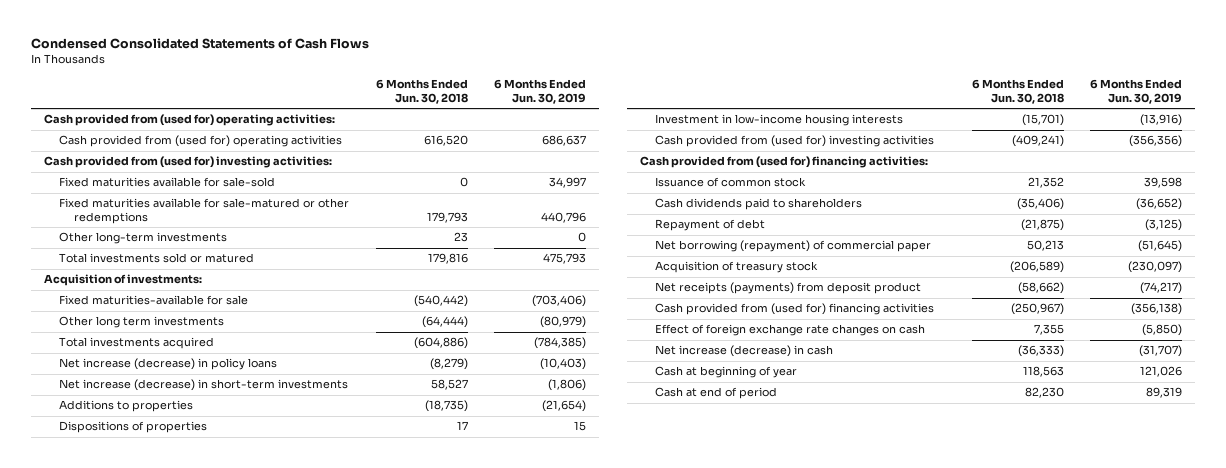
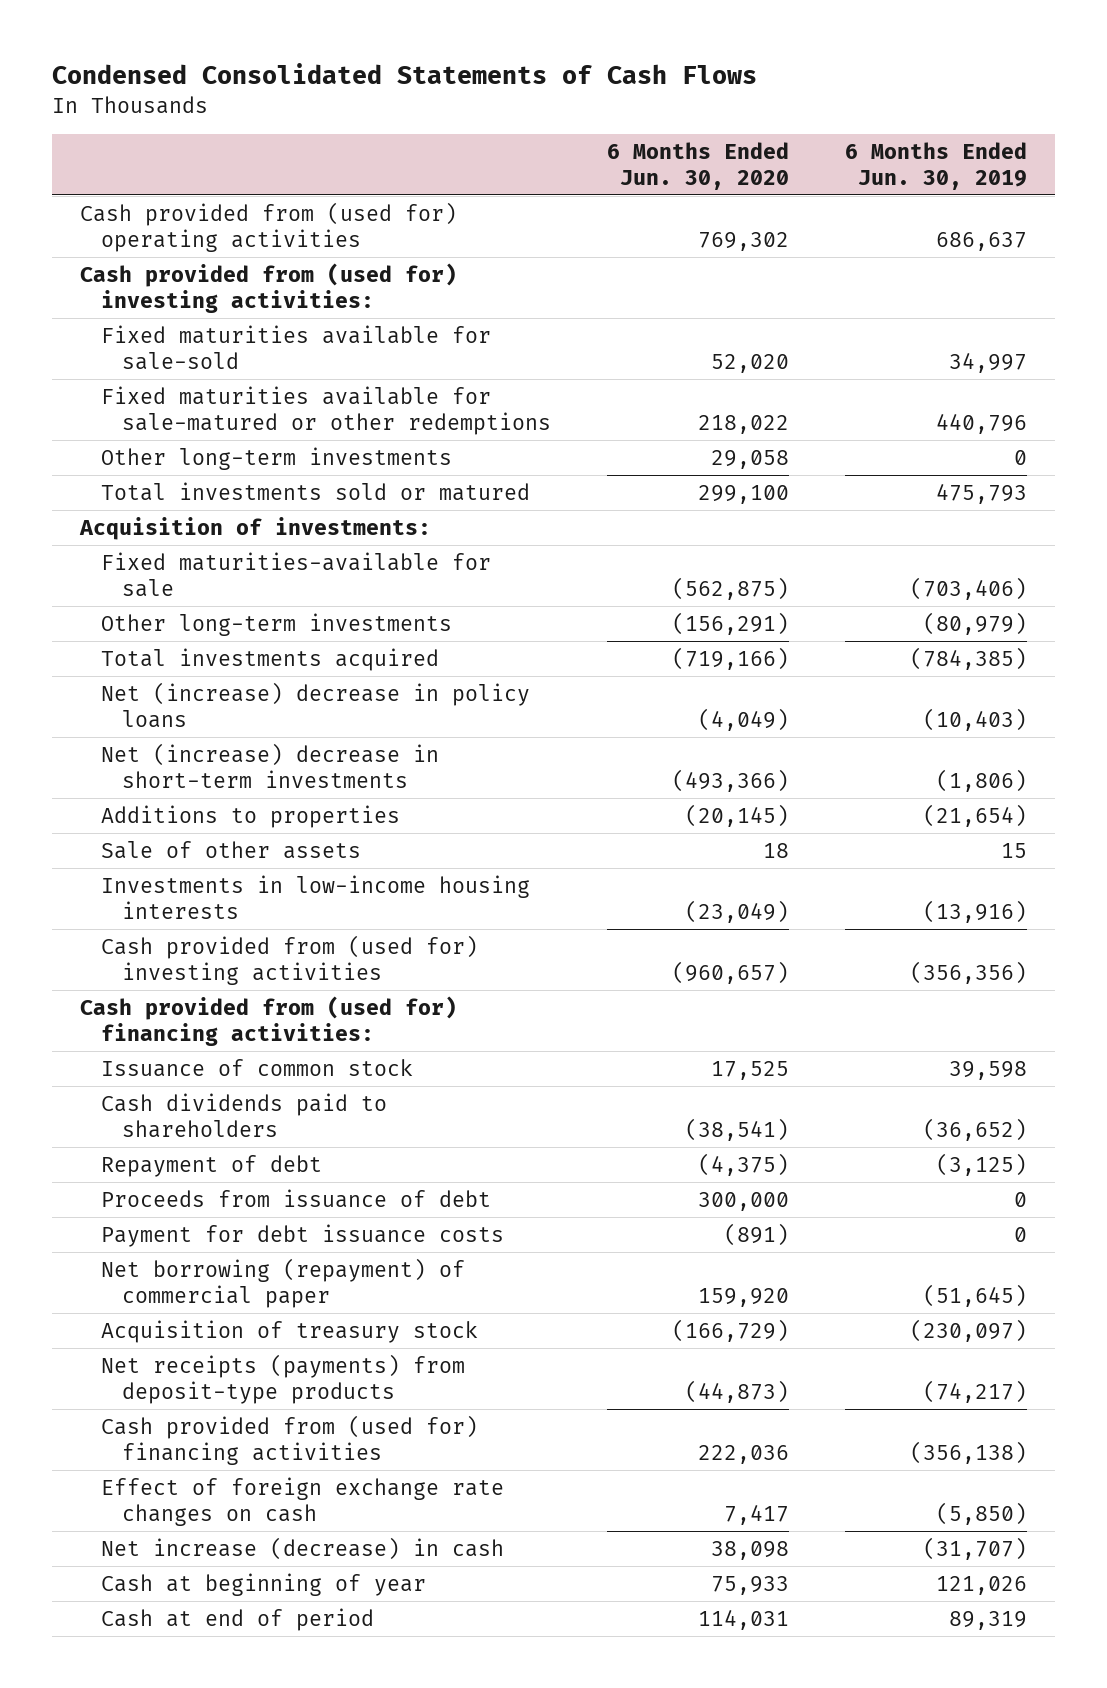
[375,79,468,104] 6 Months Ended Jun. 30, 2018 -> none
none -> [606,142,789,190] 6 Months Ended Jun. 30, 2020
[43,114,335,127] Cash provided from (used for) operating activities: -> none
[59,316,225,329] Other long term investments -> [100,612,452,636] Other long-term investments
[59,358,278,371] Net increase (decrease) in policy loans -> [100,681,530,728] Net (increase) decrease in policy loans
[59,379,349,392] Net increase (decrease) in short-term investments -> [100,742,439,788] Net (increase) decrease in short-term investments
[59,421,208,434] Dispositions of properties -> [100,840,361,859] Sale of other assets
[655,114,904,127] Investment in low-income housing interests -> [100,874,530,919] Investments in low-income housing interests
none -> [100,1188,491,1208] Proceeds from issuance of debt
none -> [100,1223,504,1247] Payment for debt issuance costs
[655,282,922,295] Net receipts (payments) from deposit product -> [100,1353,465,1404] Net receipts (payments) from deposit-type products

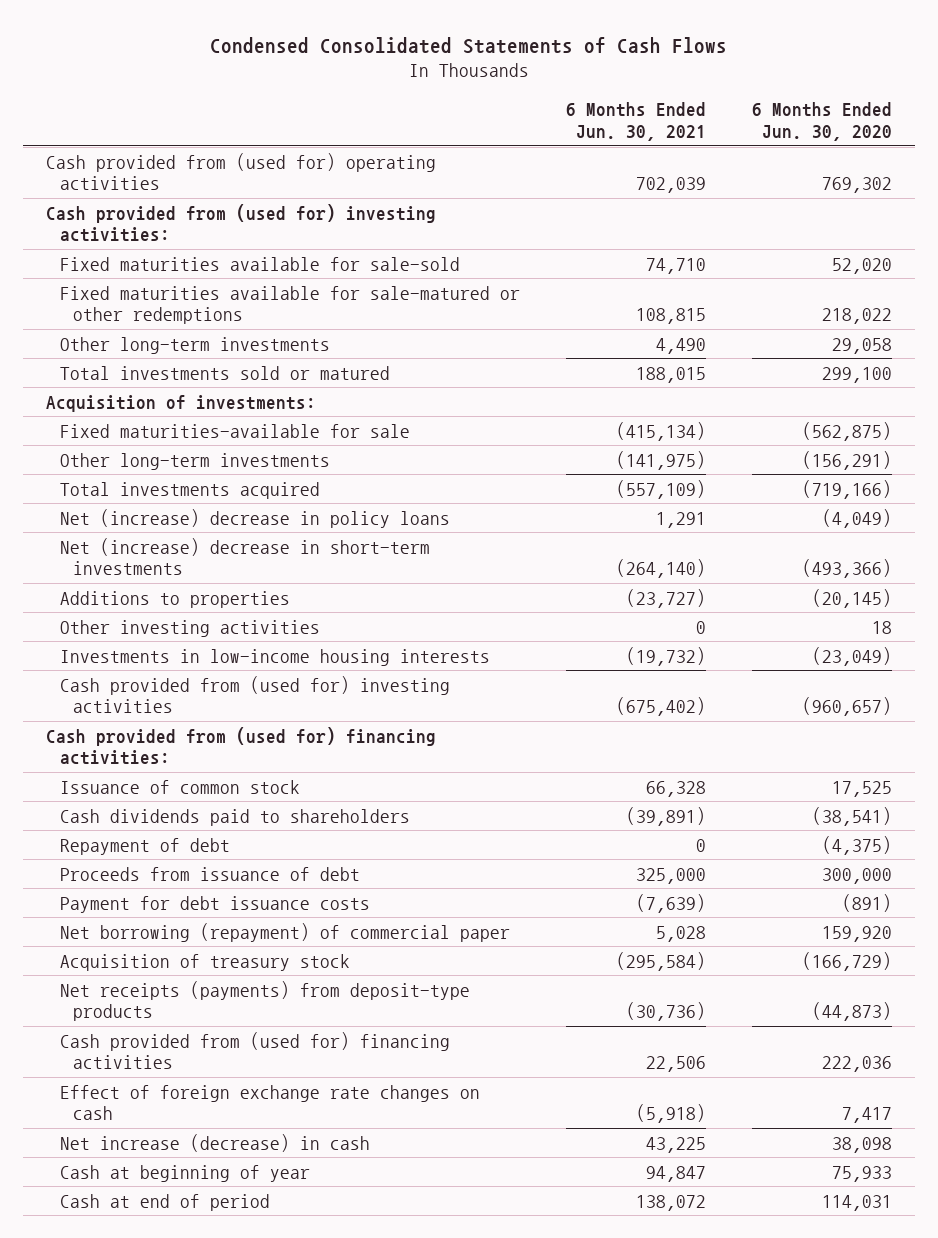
[845,142,1028,190] 6 Months Ended Jun. 30, 2019 -> none
none -> [565,102,706,141] 6 Months Ended Jun. 30, 2021
[100,840,361,859] Sale of other assets -> none
none -> [59,619,320,637] Other investing activities

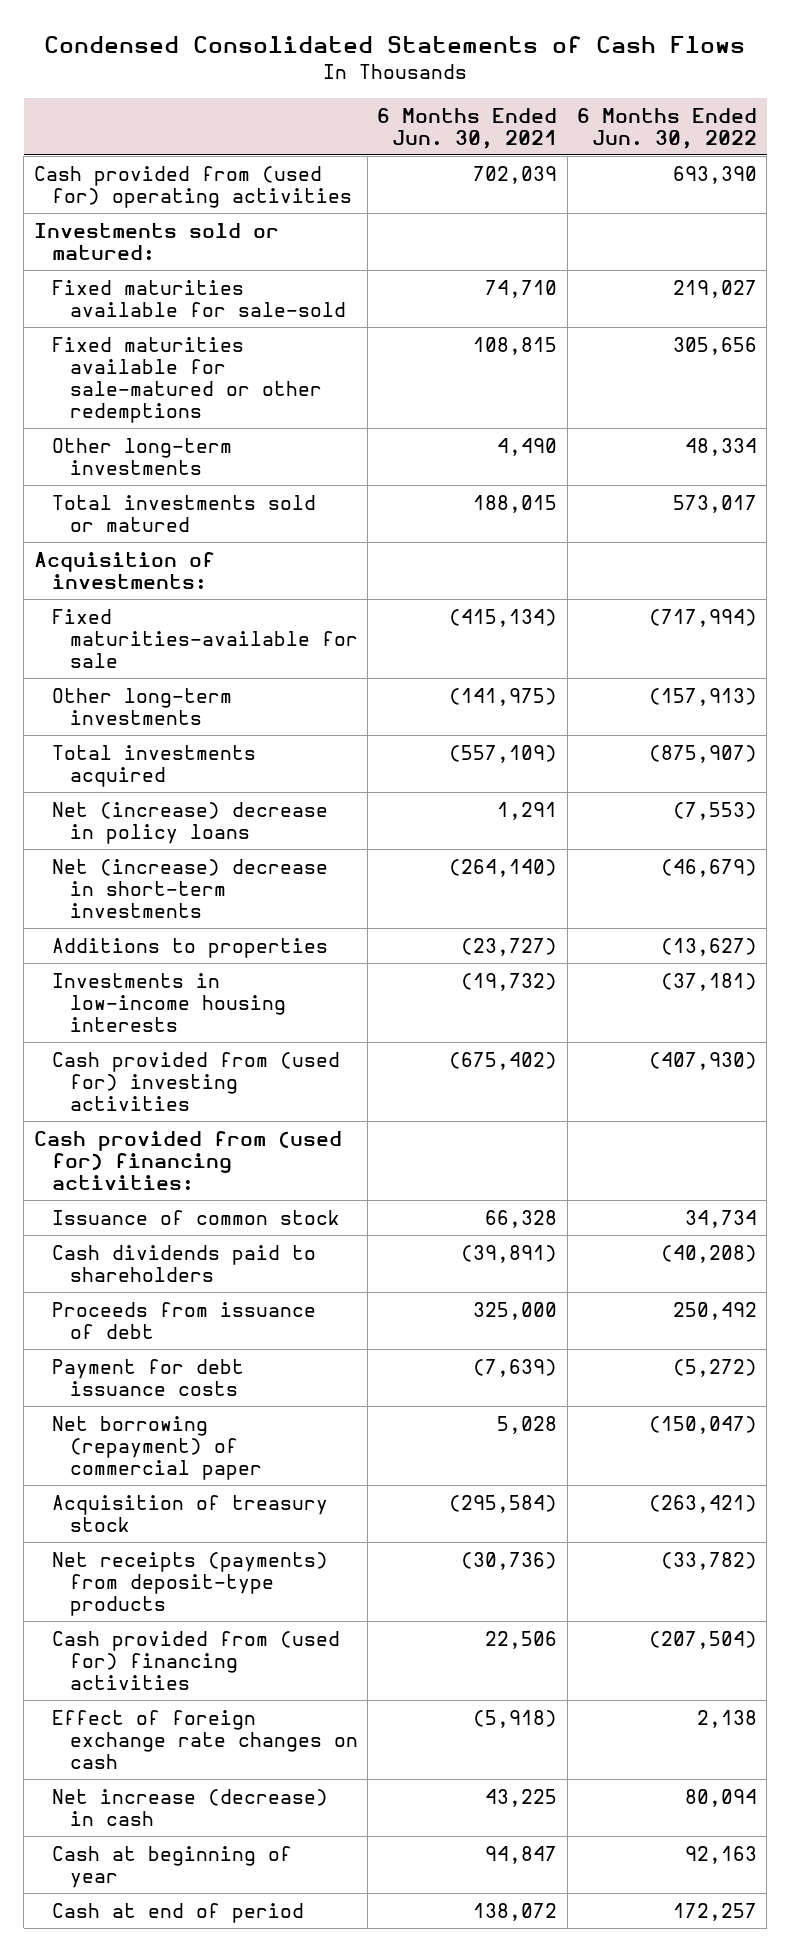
[751,102,892,141] 6 Months Ended Jun. 30, 2020 -> none
none -> [576,107,757,149] 6 Months Ended Jun. 30, 2022
[46,203,437,243] Cash provided from (used for) investing activities: -> none
none -> [33,222,279,260] Investments sold or matured:
[59,619,320,637] Other investing activities -> none
[59,837,230,855] Repayment of debt -> none

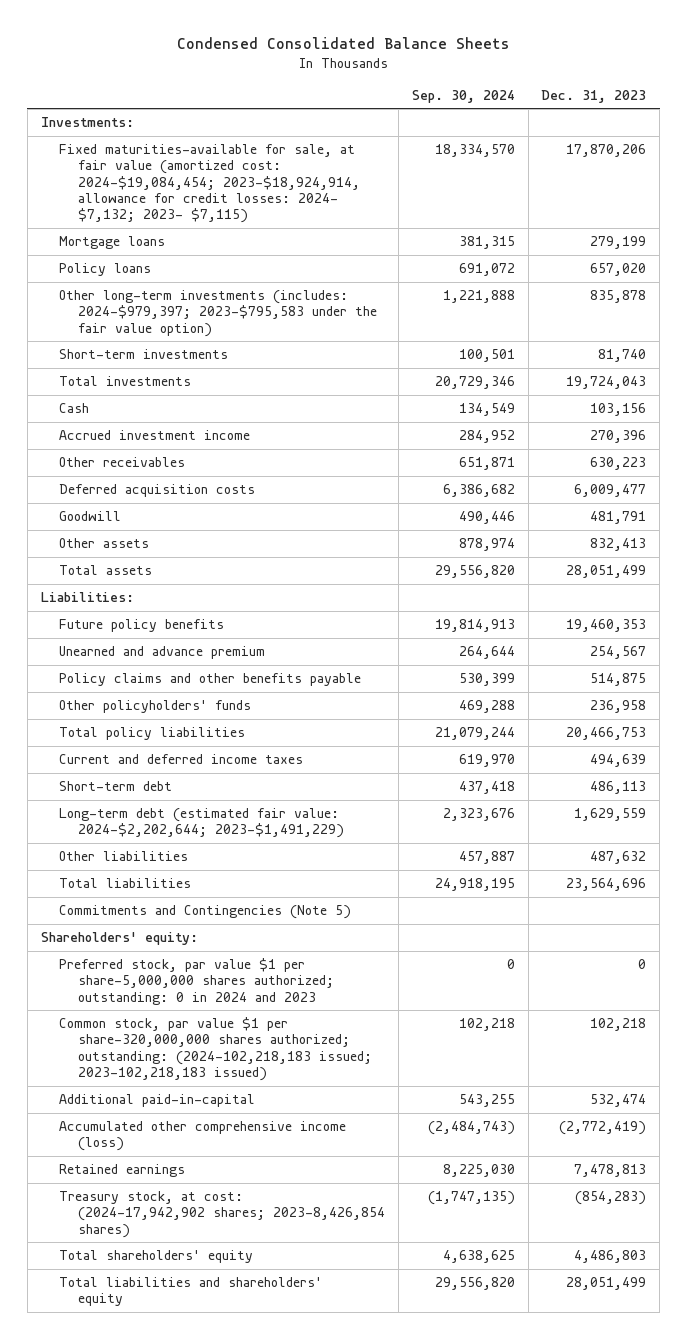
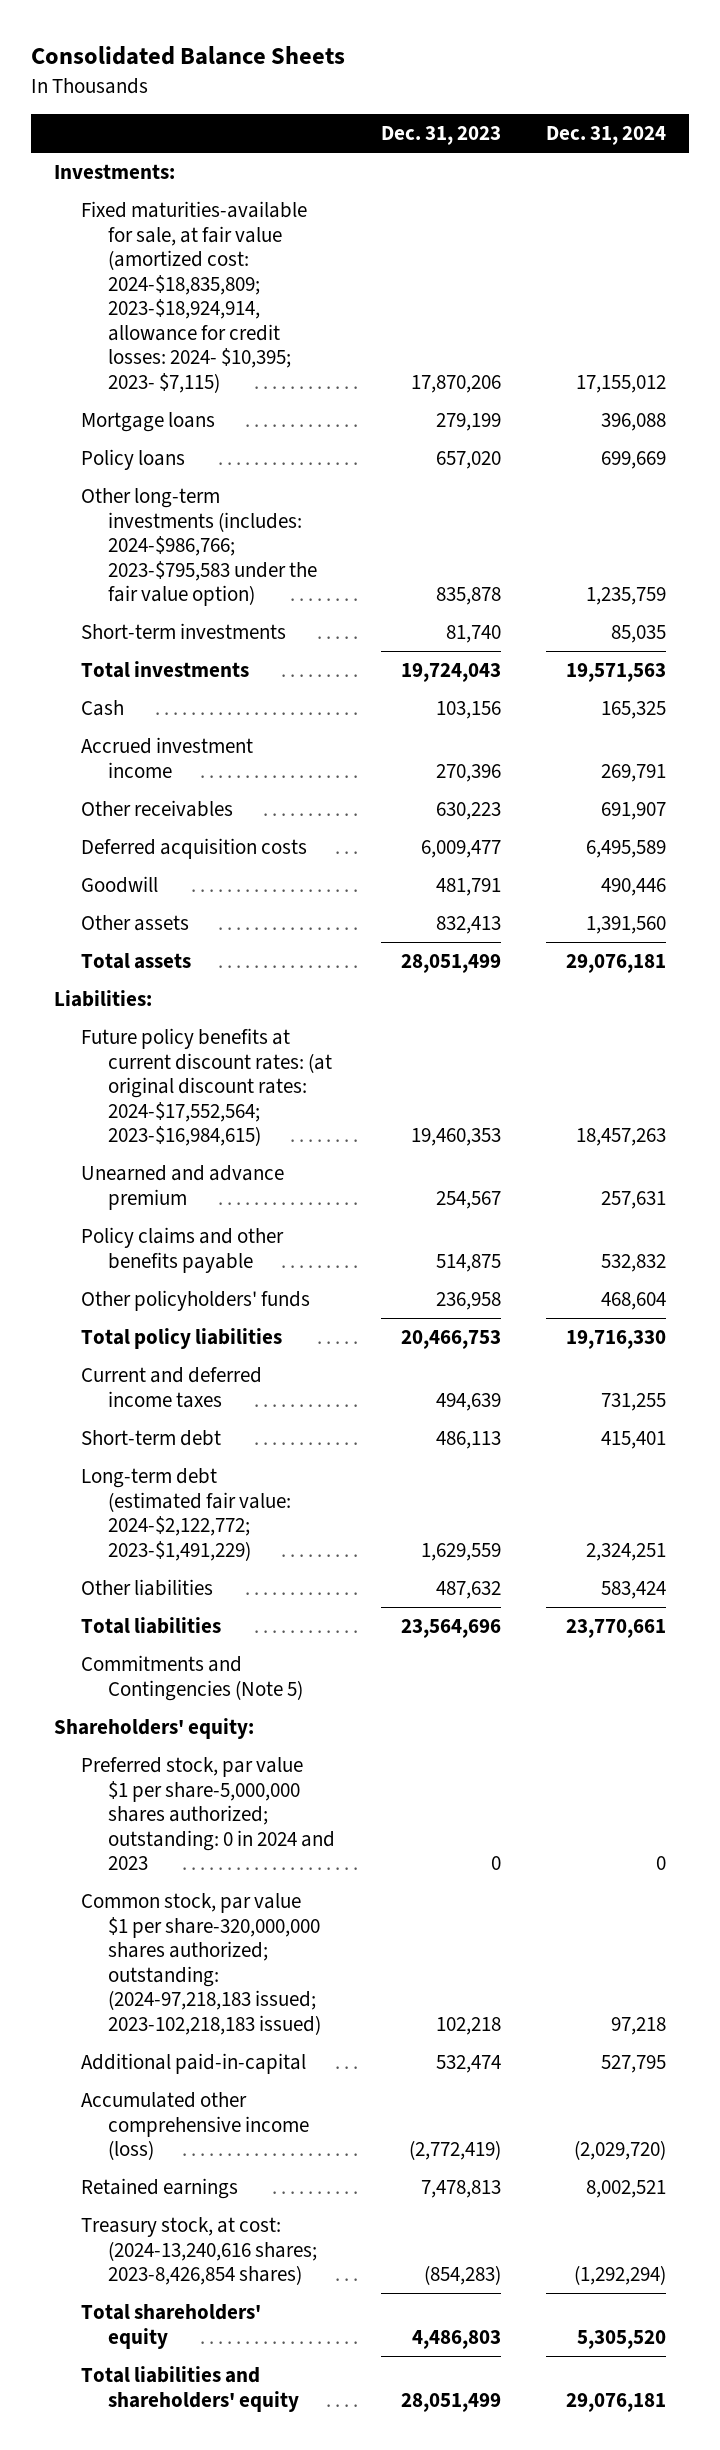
[176,36,510,49] Condensed Consolidated Balance Sheets -> [31,46,346,66] Consolidated Balance Sheets
[411,89,515,103] Sep. 30, 2024 -> none
none -> [546,125,667,145] Dec. 31, 2024
[59,144,360,224] Fixed maturities-available for sale, at fair value (amortized cost: 2024-$19,084,454; 2023-$18,924,914, allowance for credit losses: 2024- $7,132; 2023- $7,115) -> [80,201,307,393] Fixed maturities-available for sale, at fair value (amortized cost: 2024-$18,835,809; 2023-$18,924,914, allowance for credit losses: 2024- $10,395; 2023- $7,115)
[59,290,377,337] Other long-term investments (includes: 2024-$979,397; 2023-$795,583 under the fair value option) -> [80,488,318,607] Other long-term investments (includes: 2024-$986,766; 2023-$795,583 under the fair value option)
[59,619,225,633] Future policy benefits -> [80,1028,333,1147] Future policy benefits at current discount rates: (at original discount rates: 2024-$17,552,564; 2023-$16,984,615)
[59,808,344,839] Long-term debt (estimated fair value: 2024-$2,202,644; 2023-$1,491,229) -> [80,1468,292,1561] Long-term debt (estimated fair value: 2024-$2,122,772; 2023-$1,491,229)
[59,1017,372,1081] Common stock, par value $1 per share-320,000,000 shares authorized; outstanding: (2024-102,218,183 issued; 2023-102,218,183 issued) -> [80,1893,322,2035] Common stock, par value $1 per share-320,000,000 shares authorized; outstanding: (2024-97,218,183 issued; 2023-102,218,183 issued)
[59,1191,385,1238] Treasury stock, at cost: (2024-17,942,902 shares; 2023-8,426,854 shares) -> [80,2217,318,2286] Treasury stock, at cost: (2024-13,240,616 shares; 2023-8,426,854 shares)

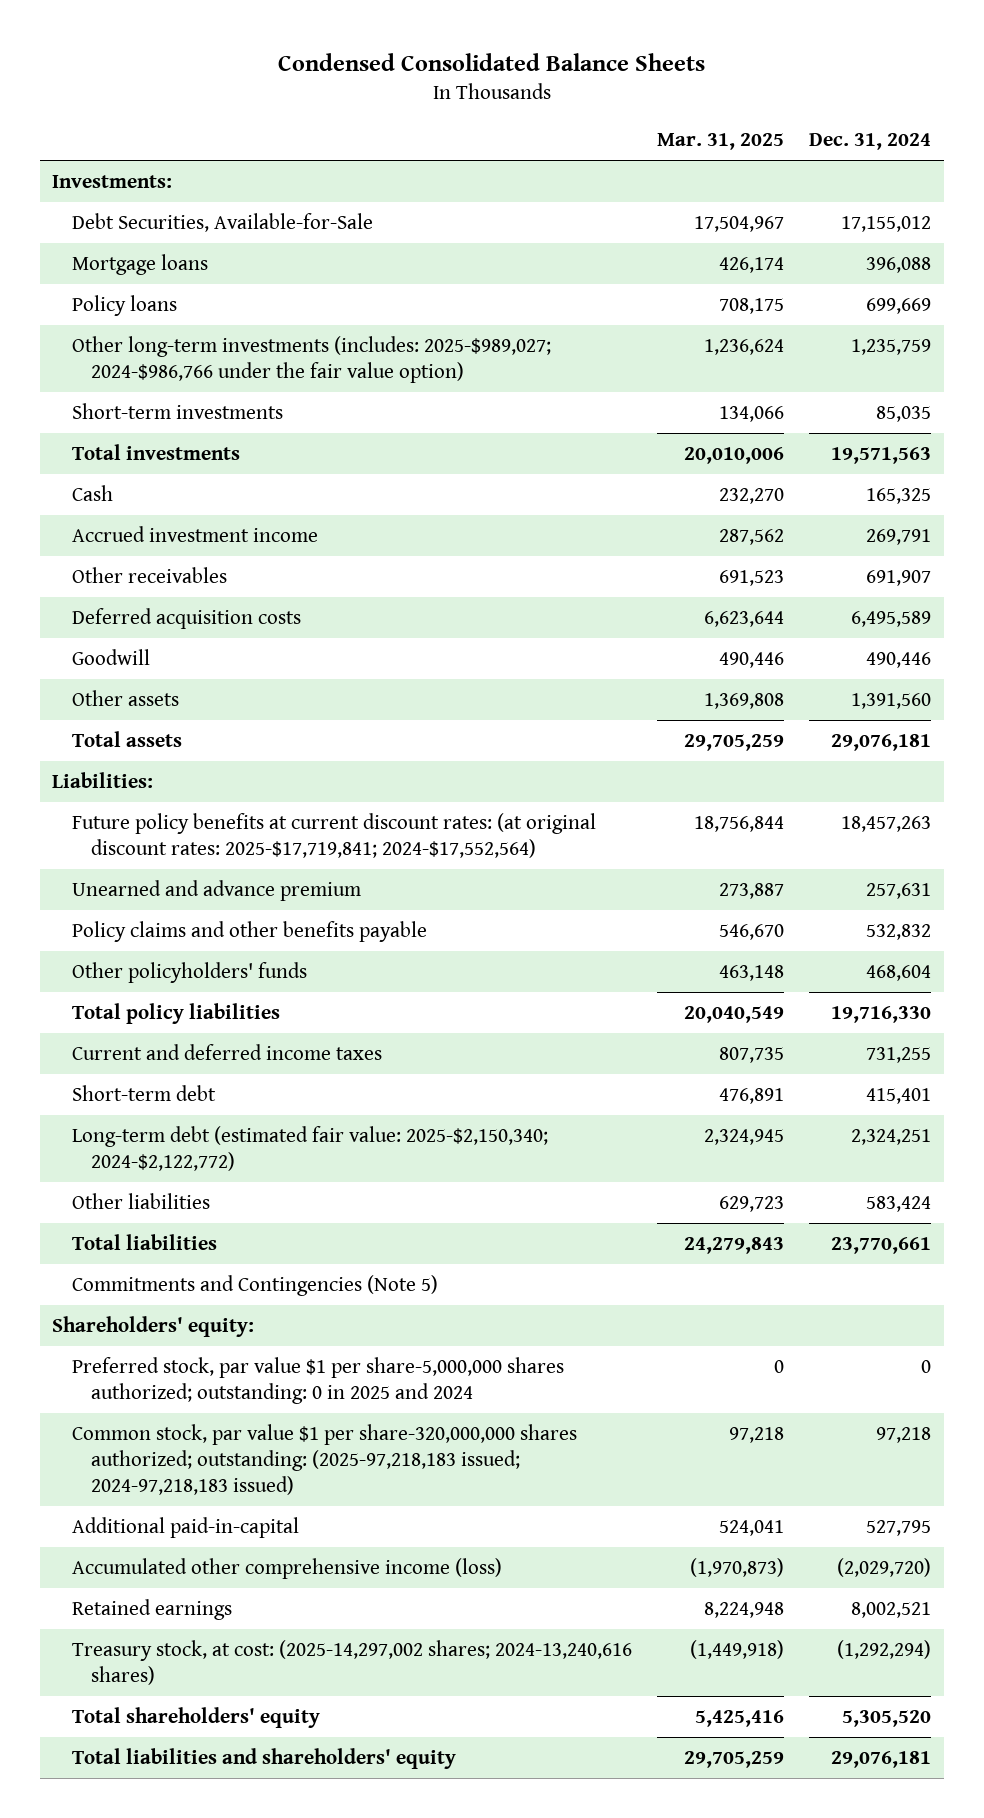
[31,46,346,66] Consolidated Balance Sheets -> [277,53,705,72] Condensed Consolidated Balance Sheets
[380,125,501,145] Dec. 31, 2023 -> none
none -> [657,133,785,151] Mar. 31, 2025
[80,201,307,393] Fixed maturities-available for sale, at fair value (amortized cost: 2024-$18,835,809; 2023-$18,924,914, allowance for credit losses: 2024- $10,395; 2023- $7,115) -> [71,212,373,232] Debt Securities, Available-for-Sale
[80,488,318,607] Other long-term investments (includes: 2024-$986,766; 2023-$795,583 under the fair value option) -> [71,335,551,383] Other long-term investments (includes: 2025-$989,027; 2024-$986,766 under the fair value option)
[80,1028,333,1147] Future policy benefits at current discount rates: (at original discount rates: 2024-$17,552,564; 2023-$16,984,615) -> [71,812,596,858] Future policy benefits at current discount rates: (at original discount rates: 2025-$17,719,841; 2024-$17,552,564)
[80,1468,292,1561] Long-term debt (estimated fair value: 2024-$2,122,772; 2023-$1,491,229) -> [71,1125,548,1171] Long-term debt (estimated fair value: 2025-$2,150,340; 2024-$2,122,772)
[80,1757,336,1871] Preferred stock, par value $1 per share-5,000,000 shares authorized; outstanding: 0 in 2024 and 2023 -> [71,1356,564,1404] Preferred stock, par value $1 per share-5,000,000 shares authorized; outstanding: 0 in 2025 and 2024
[80,1893,322,2035] Common stock, par value $1 per share-320,000,000 shares authorized; outstanding: (2024-97,218,183 issued; 2023-102,218,183 issued) -> [71,1423,577,1495] Common stock, par value $1 per share-320,000,000 shares authorized; outstanding: (2025-97,218,183 issued; 2024-97,218,183 issued)
[80,2217,318,2286] Treasury stock, at cost: (2024-13,240,616 shares; 2023-8,426,854 shares) -> [71,1639,632,1685] Treasury stock, at cost: (2025-14,297,002 shares; 2024-13,240,616 shares)

